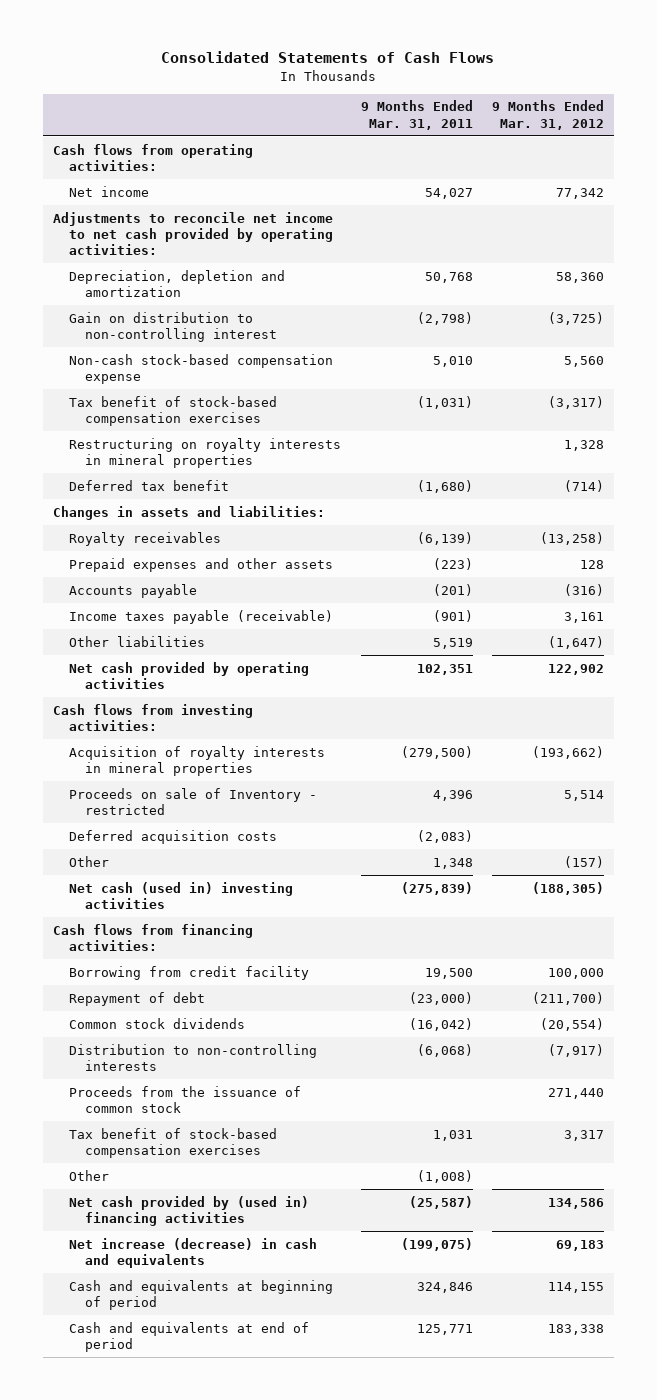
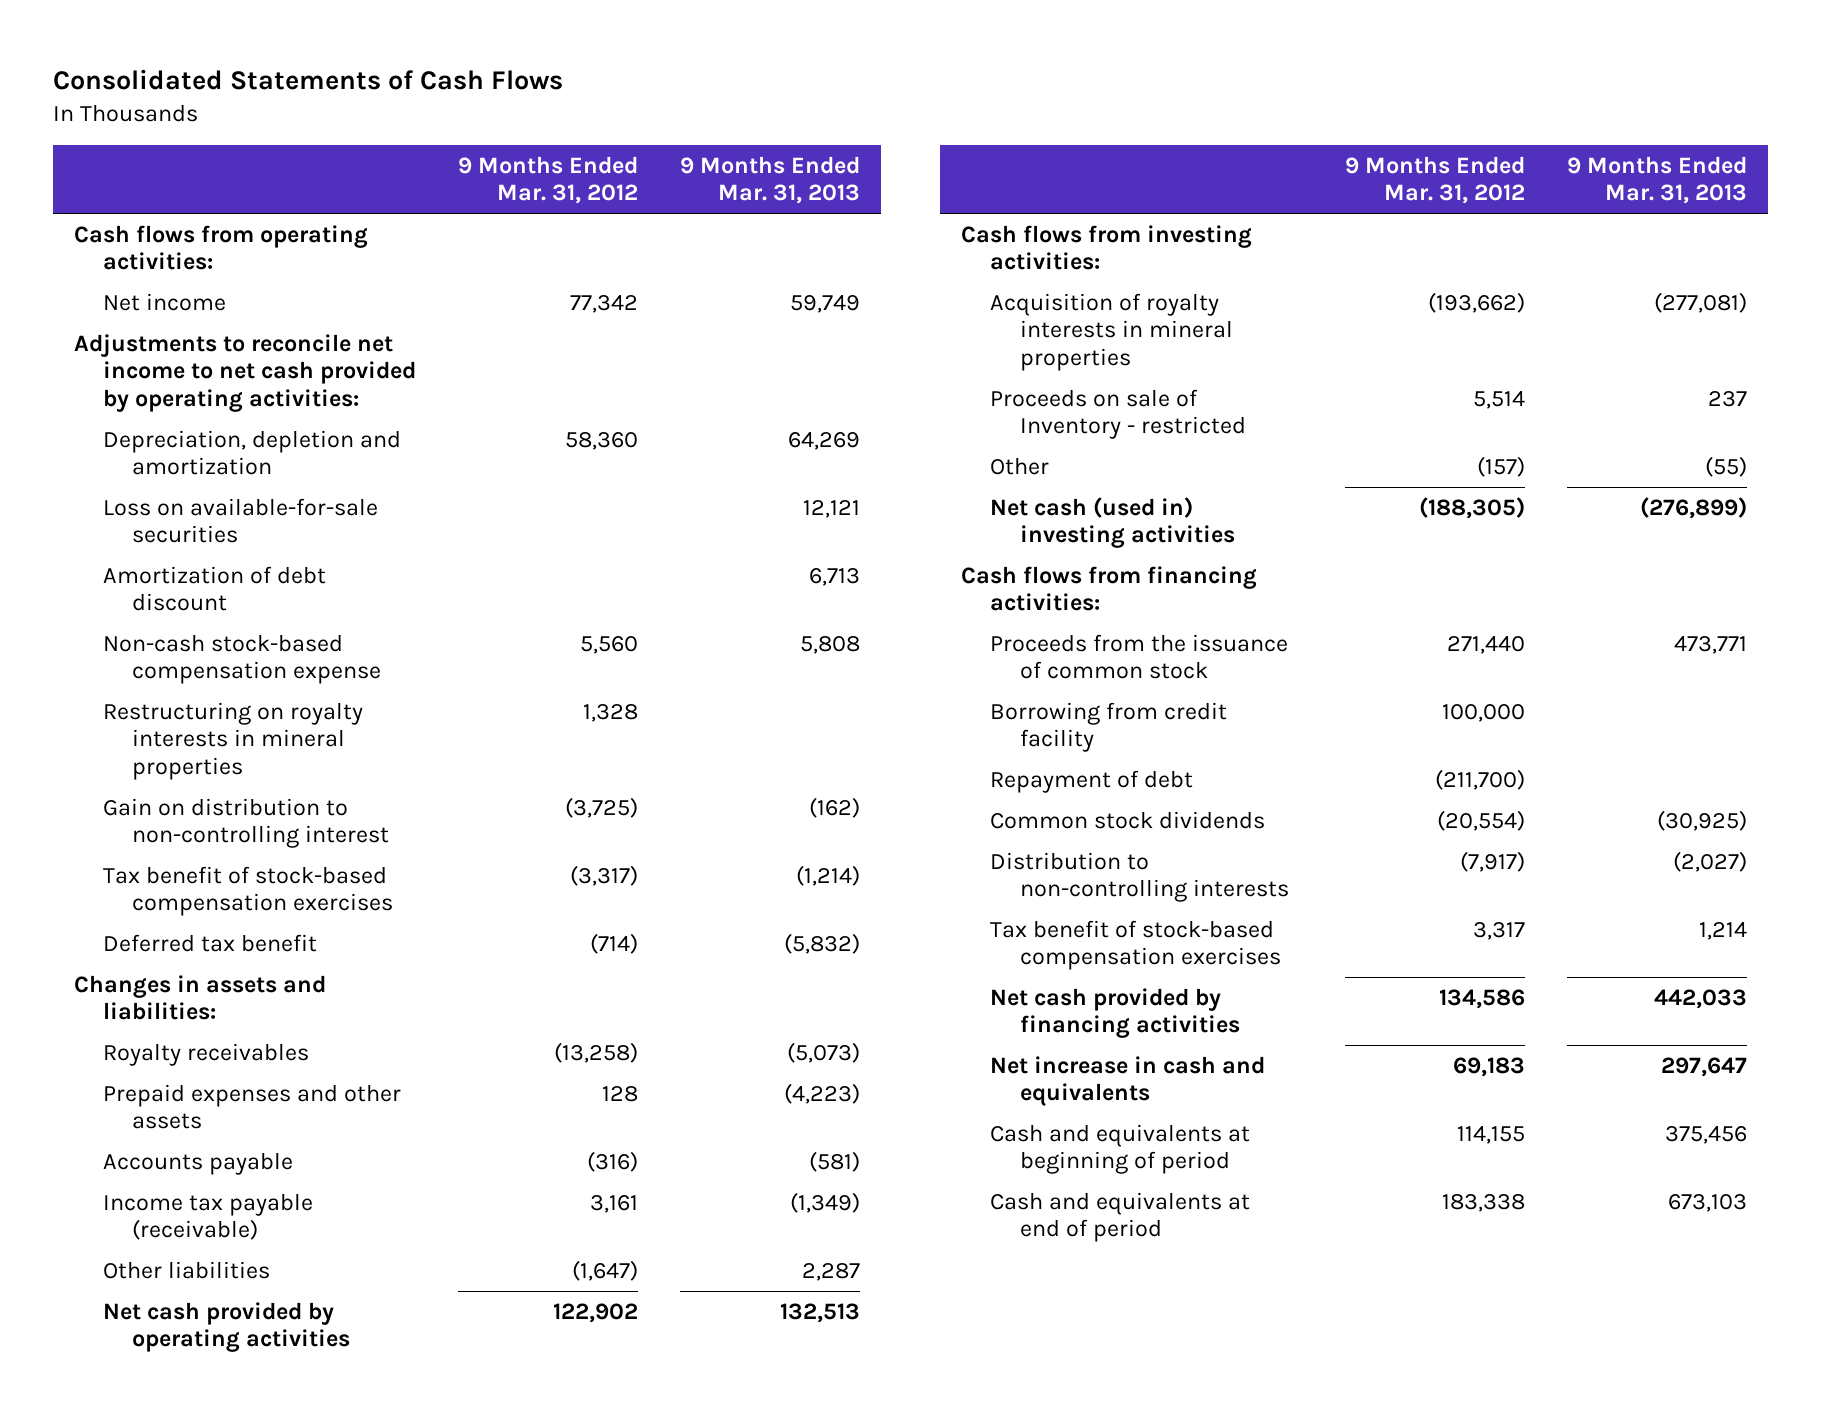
[360,100,473,130] 9 Months Ended Mar. 31, 2011 -> none
none -> [679,155,860,205] 9 Months Ended Mar. 31, 2013
none -> [103,497,379,544] Loss on available-for-sale securities
none -> [103,565,327,612] Amortization of debt discount
[69,311,278,342] Gain on distribution to non-controlling interest -> [103,797,390,849] Gain on distribution to non-controlling interest
[69,395,278,426] Tax benefit of stock-based compensation exercises -> [103,865,394,917] Tax benefit of stock-based compensation exercises
[69,609,334,624] Income taxes payable (receivable) -> [103,1192,314,1241] Income tax payable (receivable)
[69,829,278,844] Deferred acquisition costs -> none
[69,1085,302,1113] Proceeds from the issuance of common stock -> [990,633,1289,680] Proceeds from the issuance of common stock
[69,1169,110,1181] Other -> none
[69,1195,310,1226] Net cash provided by (used in) financing activities -> [990,987,1240,1039] Net cash provided by financing activities
[69,1237,318,1268] Net increase (decrease) in cash and equivalents -> [990,1055,1266,1107] Net increase in cash and equivalents

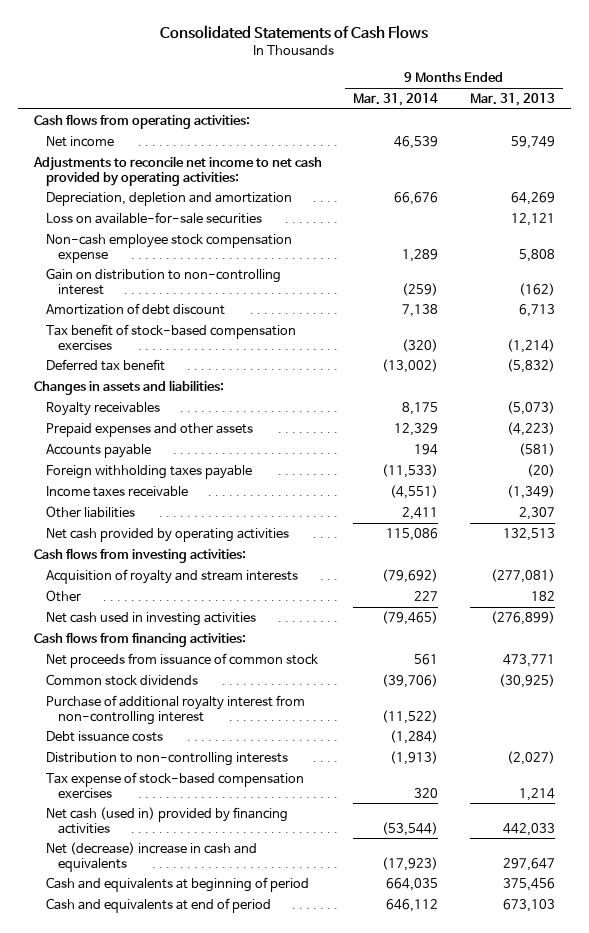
[458,155,639,205] 9 Months Ended Mar. 31, 2012 -> none
none -> [353,93,439,107] Mar. 31, 2014
[103,701,364,780] Restructuring on royalty interests in mineral properties -> none
[103,633,382,685] Non-cash stock-based compensation expense -> [46,233,293,263] Non-cash employee stock compensation expense
[103,565,327,612] Amortization of debt discount -> [46,302,226,315] Amortization of debt discount
none -> [46,464,253,479] Foreign withholding taxes payable
[103,1192,314,1241] Income tax payable (receivable) -> [46,485,189,497] Income taxes receivable
[801,1262,860,1281] 2,287 -> [519,506,556,520] 2,307
[990,388,1246,440] Proceeds on sale of Inventory - restricted -> none
[990,292,1233,371] Acquisition of royalty interests in mineral properties -> [46,568,299,584] Acquisition of royalty and stream interests
[1705,455,1748,477] (55) -> [531,590,556,601] 182
[990,496,1235,549] Net cash (used in) investing activities -> [46,611,257,626] Net cash used in investing activities
[990,701,1228,753] Borrowing from credit facility -> none
[990,769,1194,793] Repayment of debt -> none
[990,633,1289,680] Proceeds from the issuance of common stock -> [46,652,319,668] Net proceeds from issuance of common stock
none -> [46,694,306,725] Purchase of additional royalty interest from non-controlling interest
none -> [46,730,164,742] Debt issuance costs
[990,919,1281,971] Tax benefit of stock-based compensation exercises -> [46,771,305,799] Tax expense of stock-based compensation exercises
[990,987,1240,1039] Net cash provided by financing activities -> [46,806,289,834] Net cash (used in) provided by financing activities
[990,1055,1266,1107] Net increase in cash and equivalents -> [46,841,258,872] Net (decrease) increase in cash and equivalents

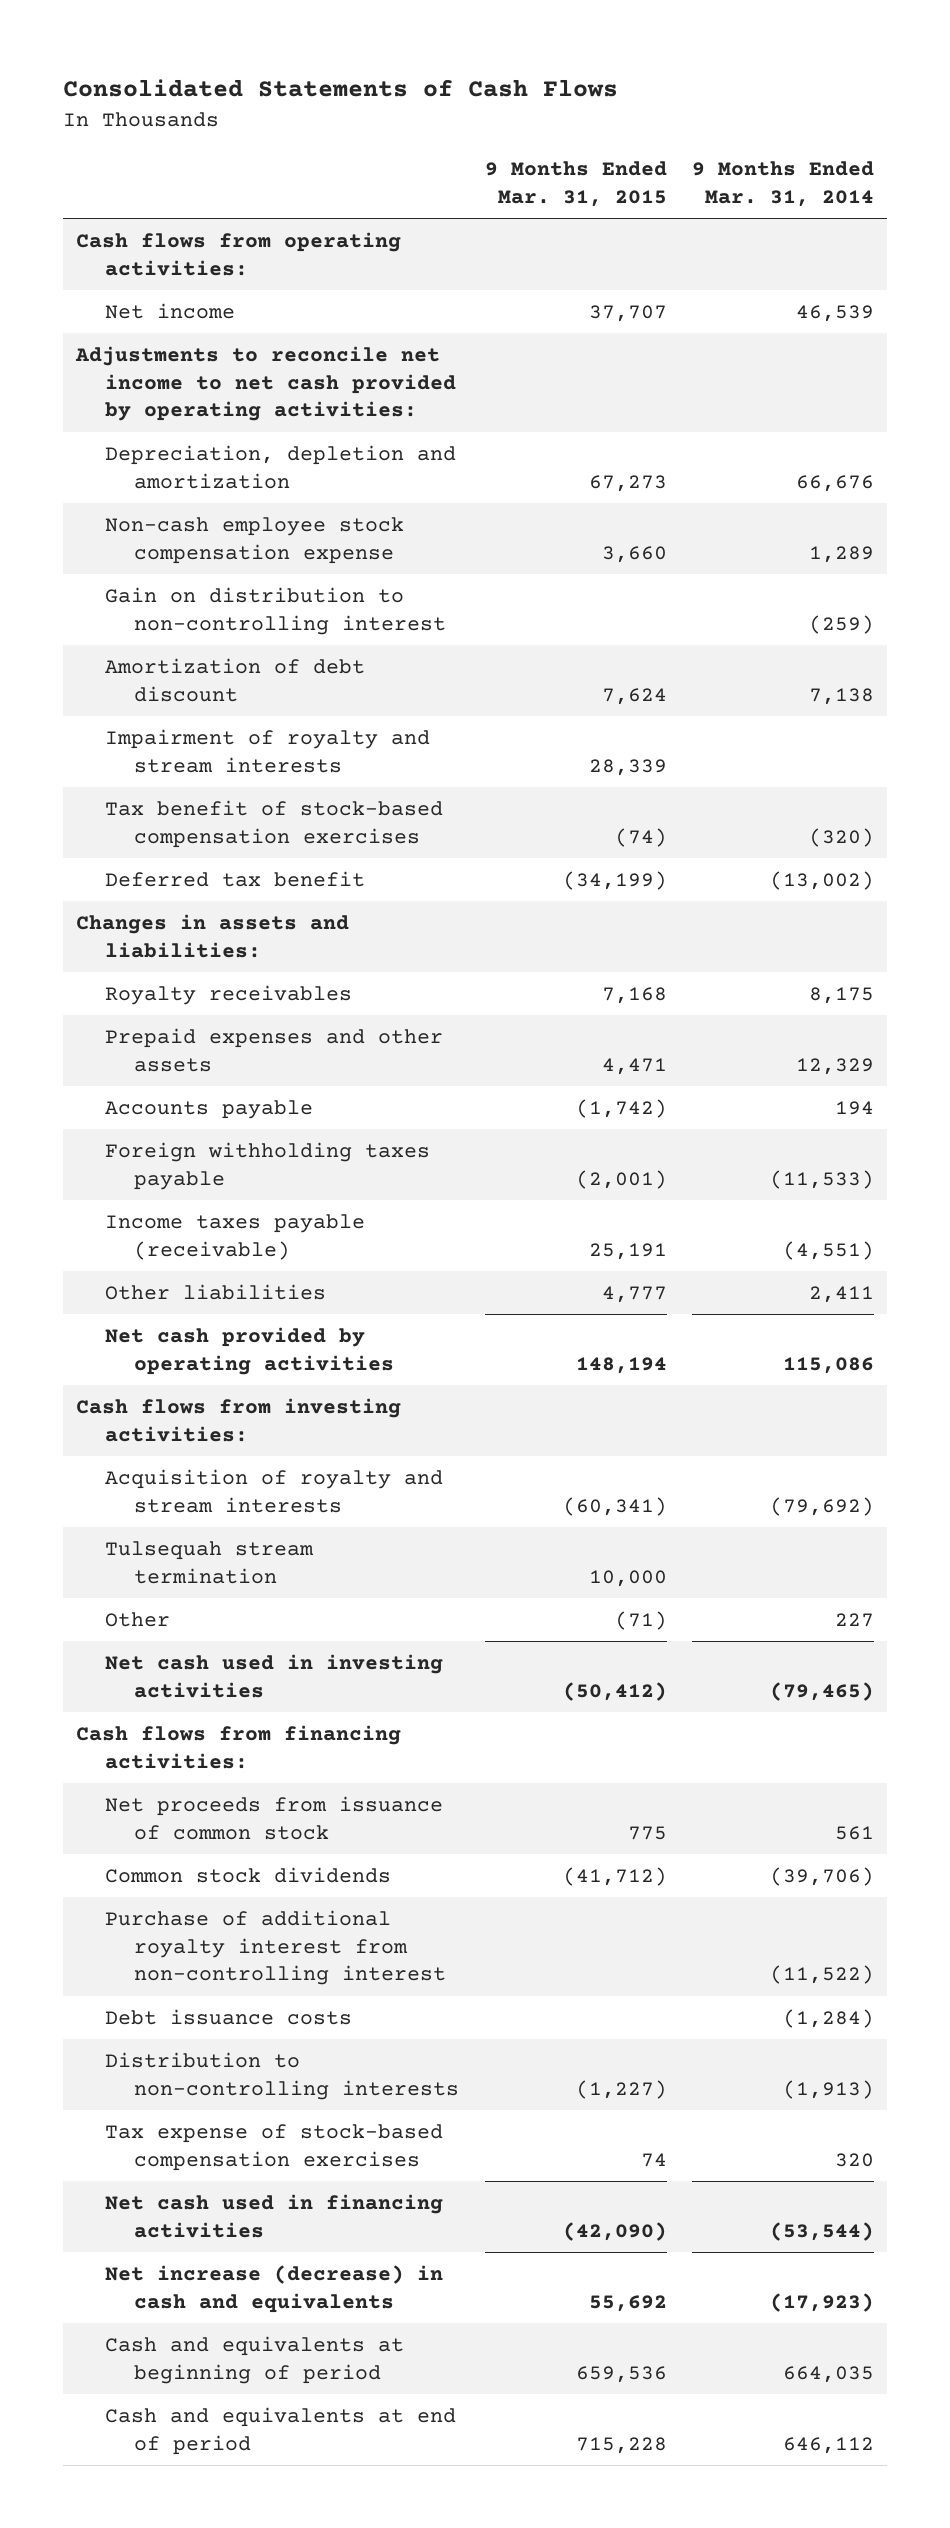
[470,93,556,107] Mar. 31, 2013 -> none
none -> [484,160,667,207] 9 Months Ended Mar. 31, 2015
[46,211,263,224] Loss on available-for-sale securities -> none
none -> [104,728,430,773] Impairment of royalty and stream interests
[46,485,189,497] Income taxes receivable -> [104,1213,365,1260] Income taxes payable (receivable)
none -> [104,1540,314,1584] Tulsequah stream termination
[46,806,289,834] Net cash (used in) provided by financing activities -> [104,2193,443,2238] Net cash used in financing activities
[46,841,258,872] Net (decrease) increase in cash and equivalents -> [104,2264,443,2313] Net increase (decrease) in cash and equivalents

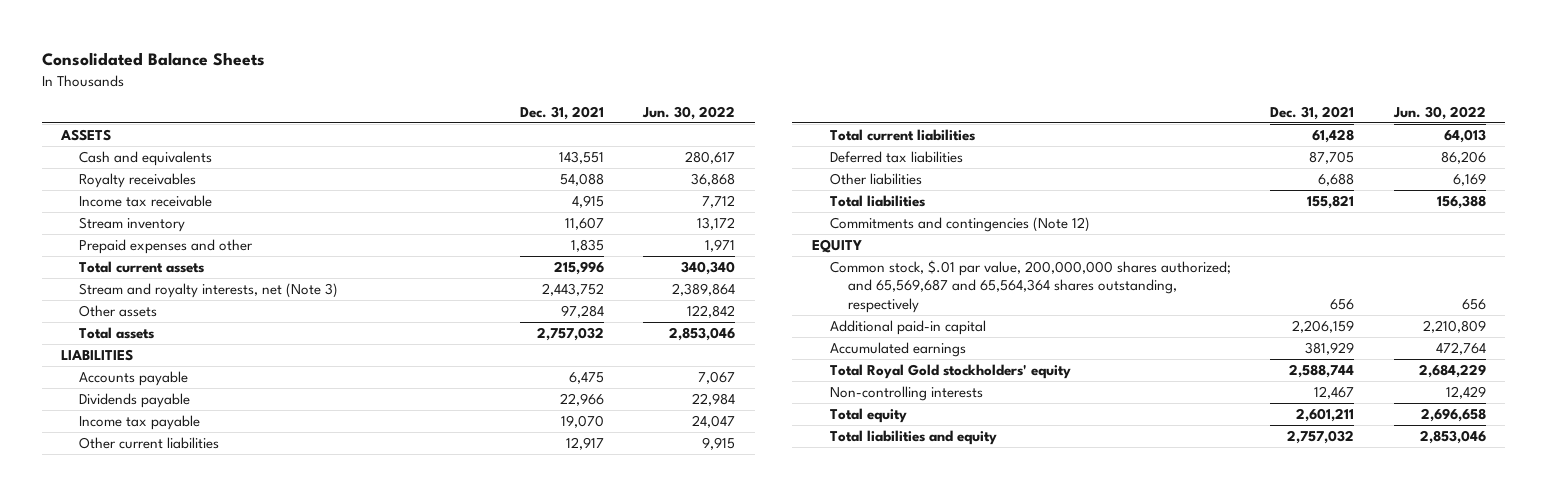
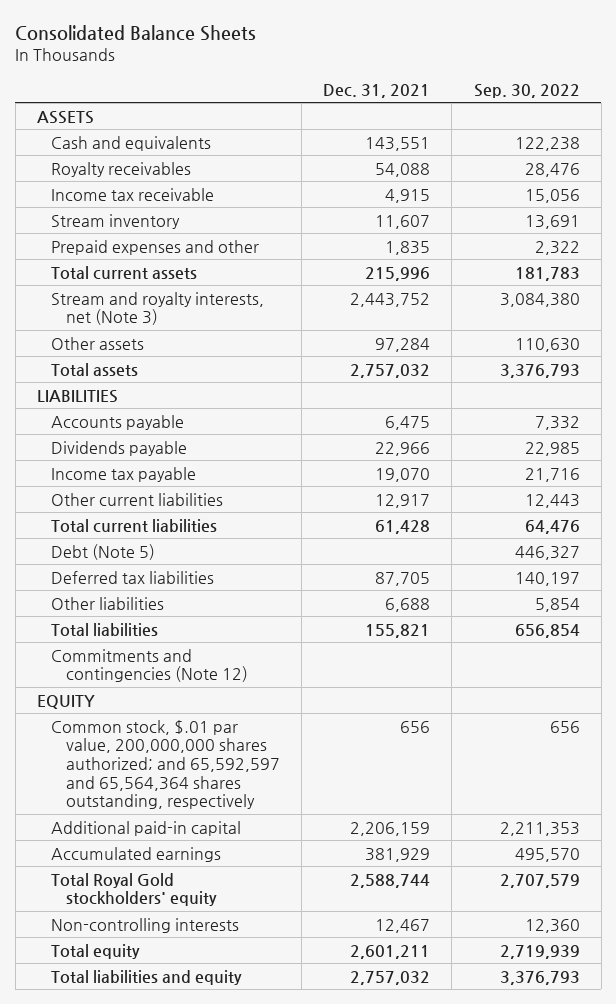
[641,105,735,120] Jun. 30, 2022 -> none
none -> [473,83,580,98] Sep. 30, 2022
none -> [51,543,156,560] Debt (Note 5)
[829,259,1231,313] Common stock, $.01 par value, 200,000,000 shares authorized; and 65,569,687 and 65,564,364 shares outstanding, respectively -> [51,719,281,810] Common stock, $.01 par value, 200,000,000 shares authorized; and 65,592,597 and 65,564,364 shares outstanding, respectively

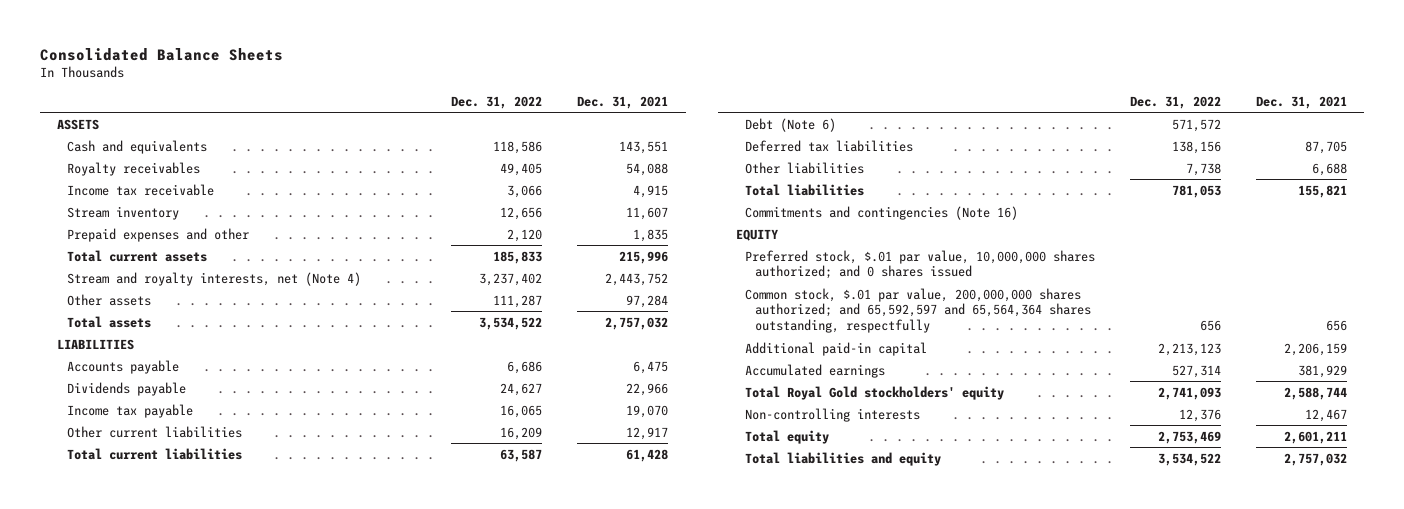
[473,83,580,98] Sep. 30, 2022 -> none
none -> [451,96,543,110] Dec. 31, 2022
[51,291,265,326] Stream and royalty interests, net (Note 3) -> [66,271,361,286] Stream and royalty interests, net (Note 4)
[51,543,156,560] Debt (Note 5) -> [745,117,837,132] Debt (Note 6)
[51,648,249,683] Commitments and contingencies (Note 12) -> [745,205,1019,220] Commitments and contingencies (Note 16)
none -> [745,249,1096,280] Preferred stock, $.01 par value, 10,000,000 shares authorized; and 0 shares issued
[51,719,281,810] Common stock, $.01 par value, 200,000,000 shares authorized; and 65,592,597 and 65,564,364 shares outstanding, respectively -> [745,287,1091,334] Common stock, $.01 par value, 200,000,000 shares authorized; and 65,592,597 and 65,564,364 shares outstanding, respectfully

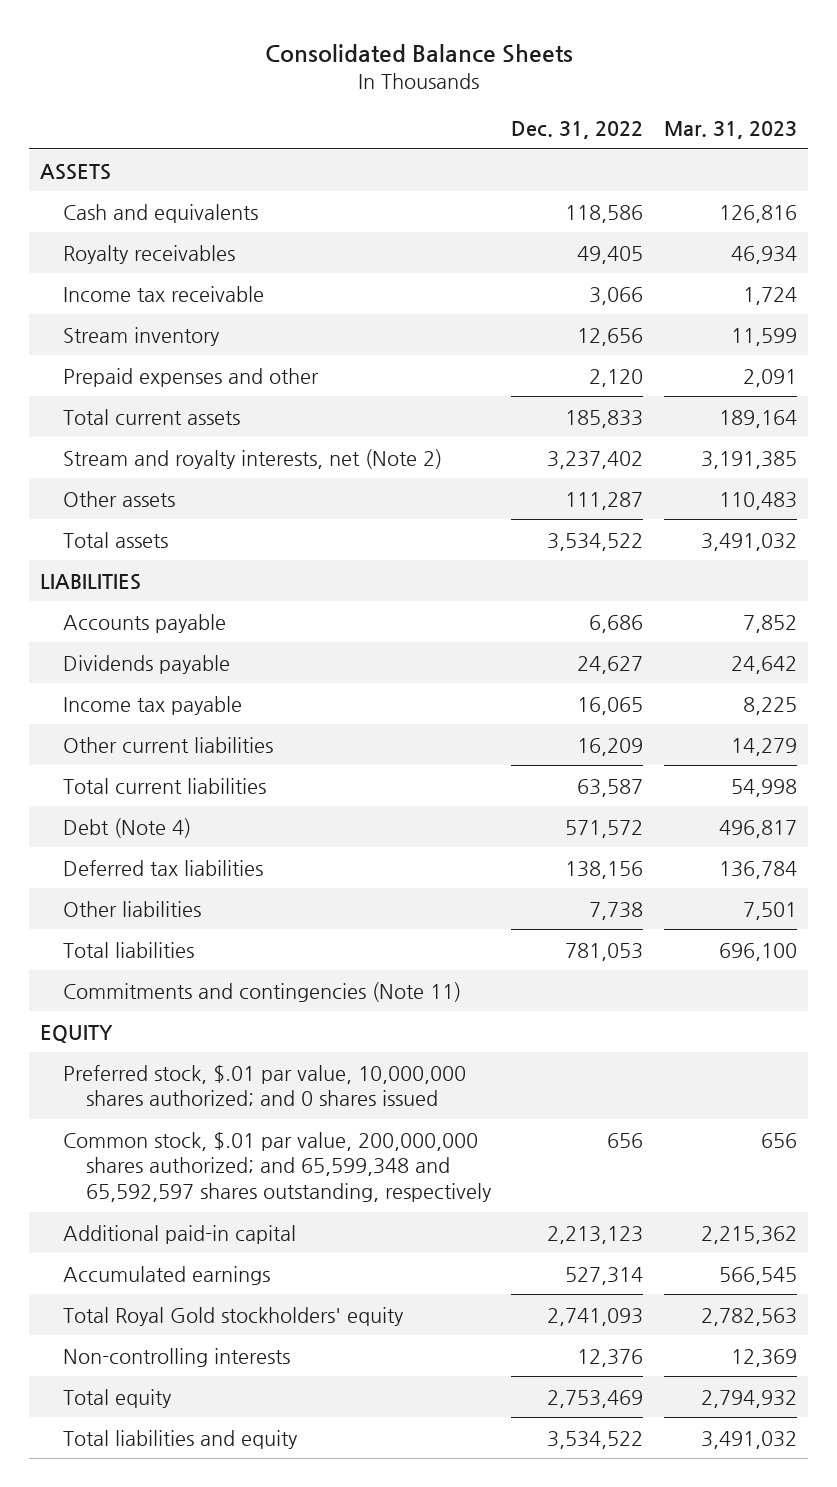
[577,96,669,110] Dec. 31, 2021 -> none
none -> [664,121,798,140] Mar. 31, 2023
[66,271,361,286] Stream and royalty interests, net (Note 4) -> [62,448,442,469] Stream and royalty interests, net (Note 2)
[745,117,837,132] Debt (Note 6) -> [62,817,191,838] Debt (Note 4)
[745,205,1019,220] Commitments and contingencies (Note 16) -> [62,981,461,1002] Commitments and contingencies (Note 11)
[745,287,1091,334] Common stock, $.01 par value, 200,000,000 shares authorized; and 65,592,597 and 65,564,364 shares outstanding, respectfully -> [62,1131,492,1203] Common stock, $.01 par value, 200,000,000 shares authorized; and 65,599,348 and 65,592,597 shares outstanding, respectively

